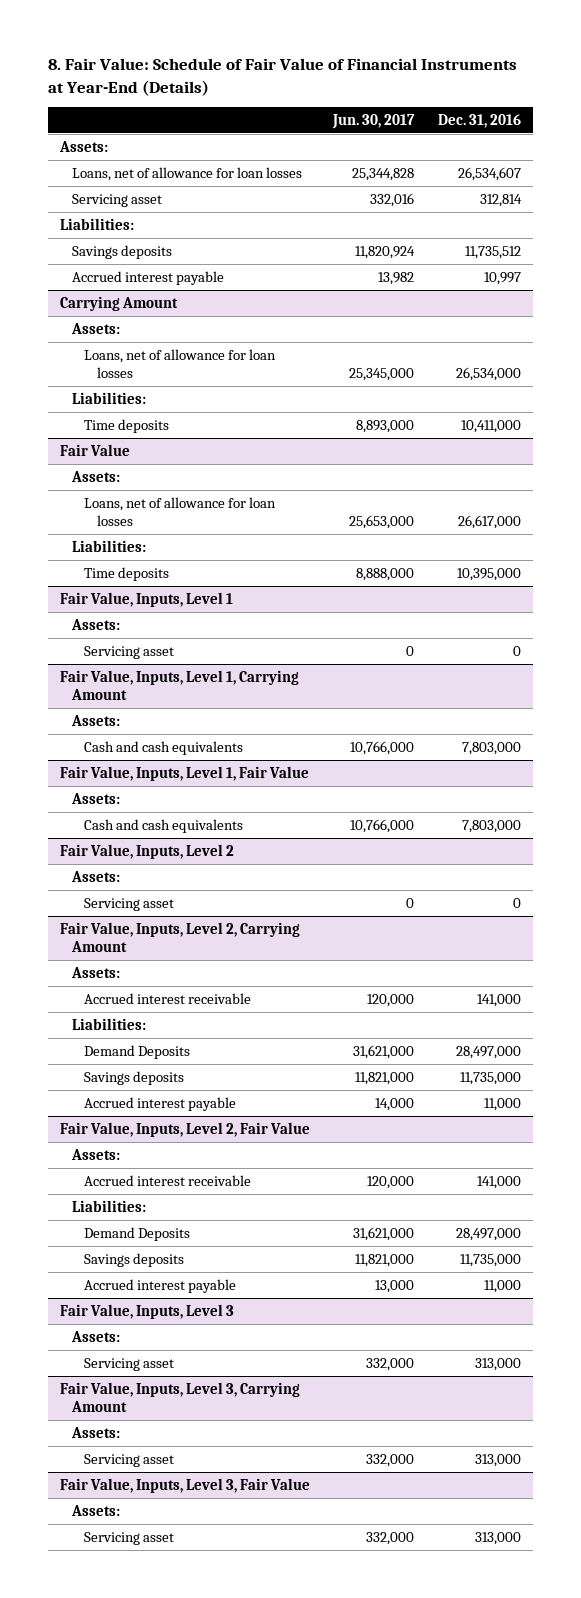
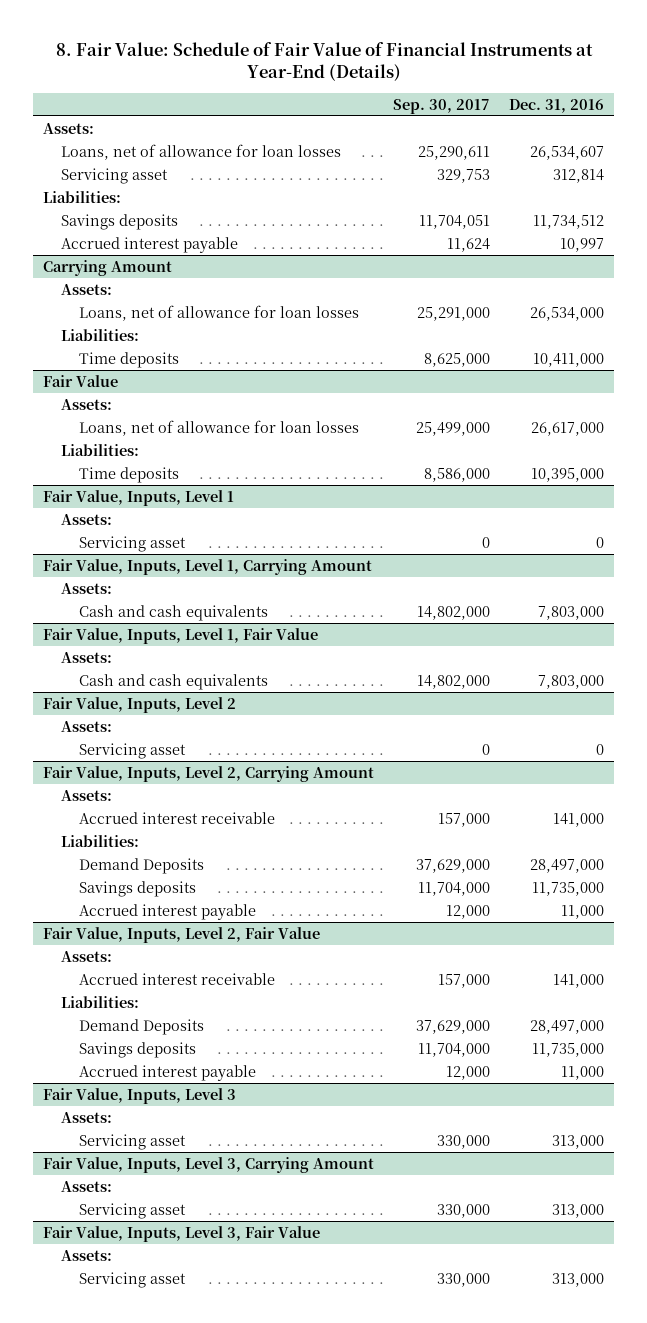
[332,113,416,129] Jun. 30, 2017 -> none
none -> [393,98,491,114] Sep. 30, 2017
[464,245,521,259] 11,735,512 -> [533,214,605,229] 11,734,512

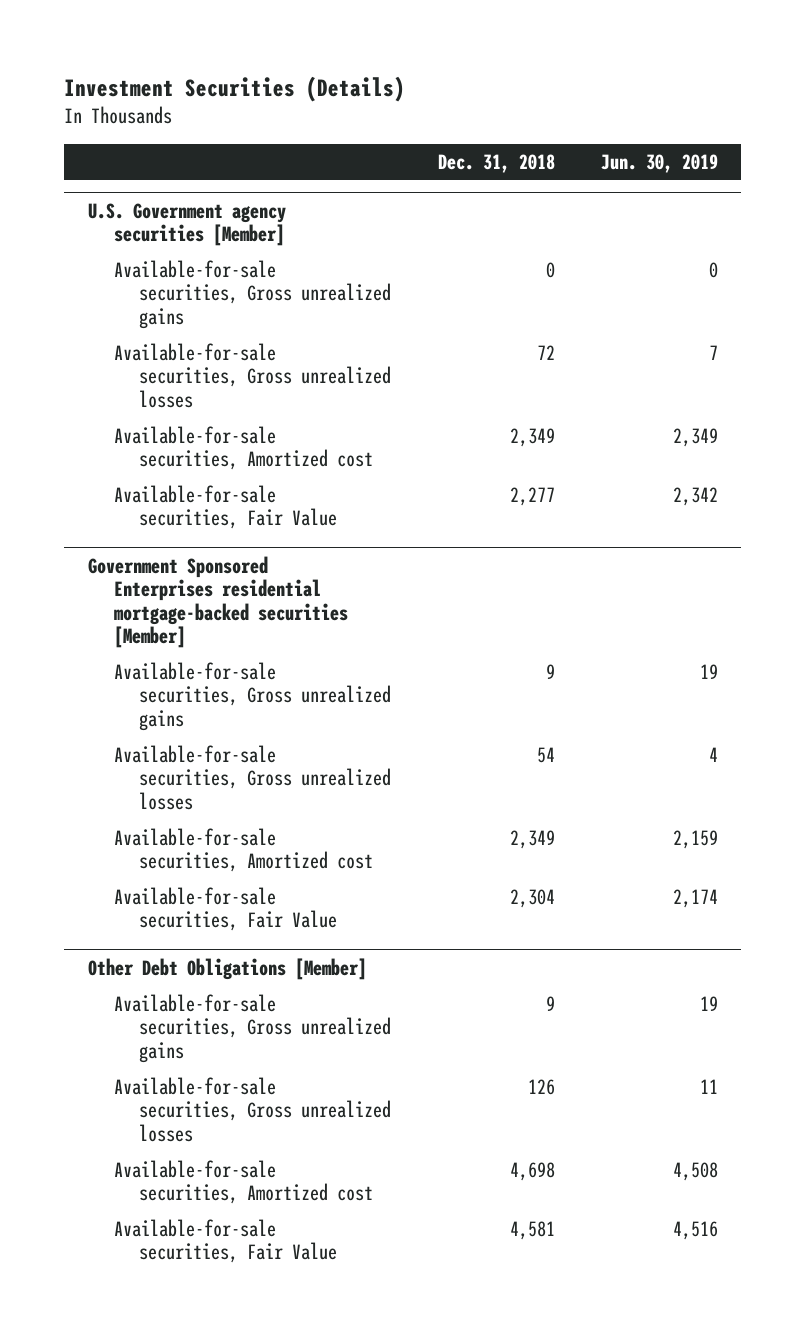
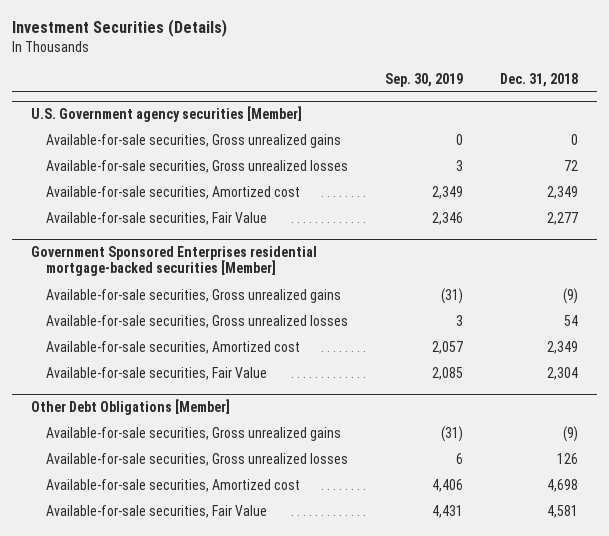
[600,153,718,173] Jun. 30, 2019 -> none
none -> [385,72,464,87] Sep. 30, 2019
[545,664,555,680] 9 -> [563,287,579,304] (9)
[545,996,555,1012] 9 -> [563,425,579,442] (9)

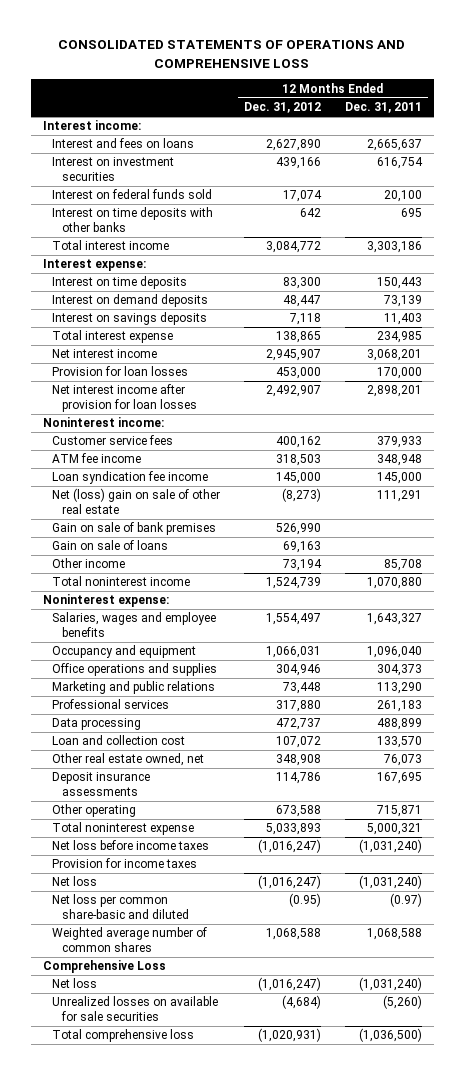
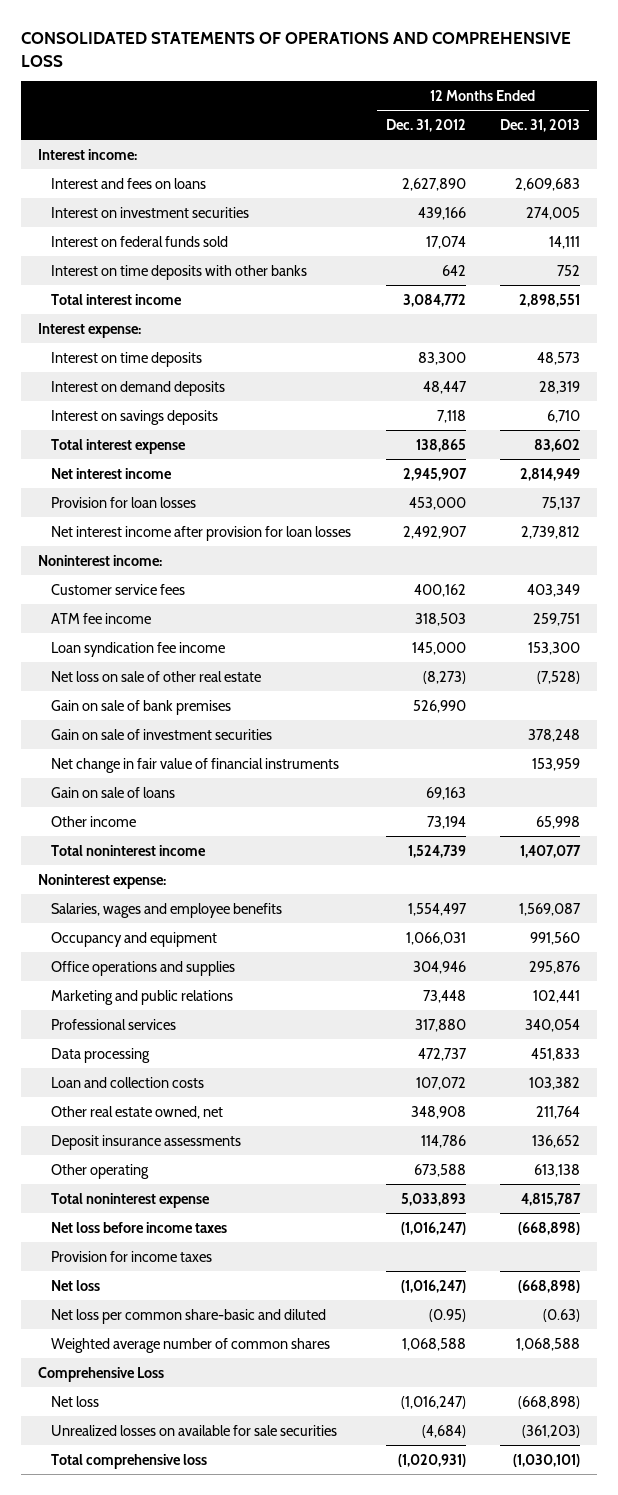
[344,102,422,114] Dec. 31, 2011 -> none
none -> [499,118,580,132] Dec. 31, 2013
[52,488,221,514] Net (loss) gain on sale of other real estate -> [51,670,262,682] Net loss on sale of other real estate
none -> [51,728,273,740] Gain on sale of investment securities
none -> [51,757,340,773] Net change in fair value of financial instruments
[52,735,186,746] Loan and collection cost -> [51,1076,205,1088] Loan and collection costs

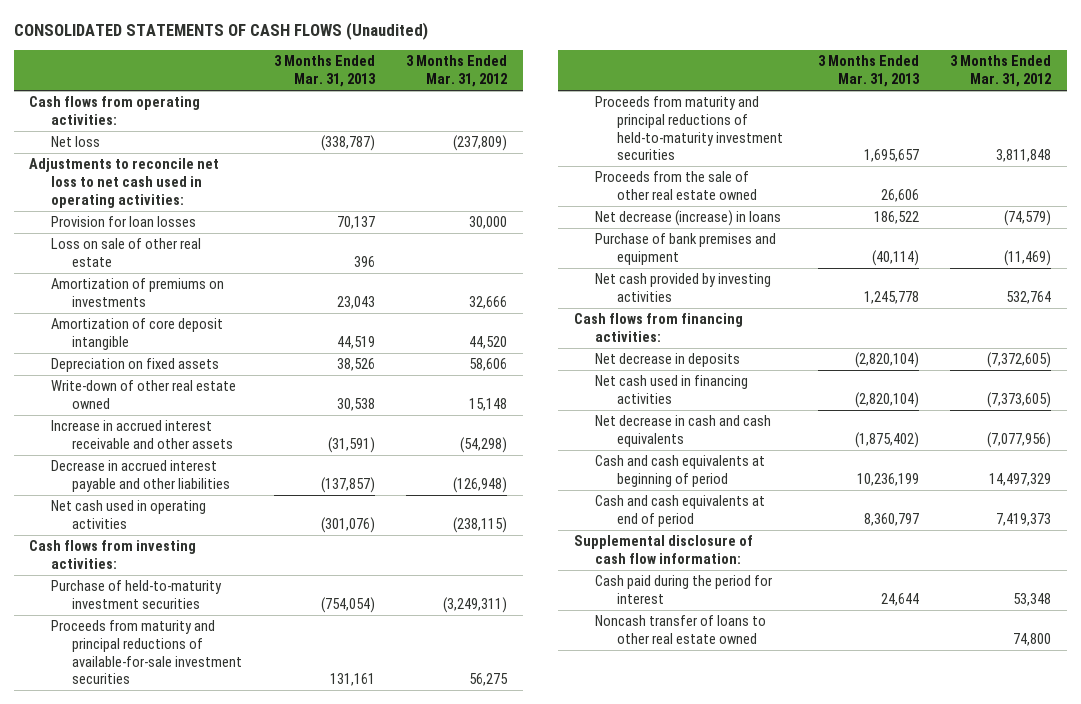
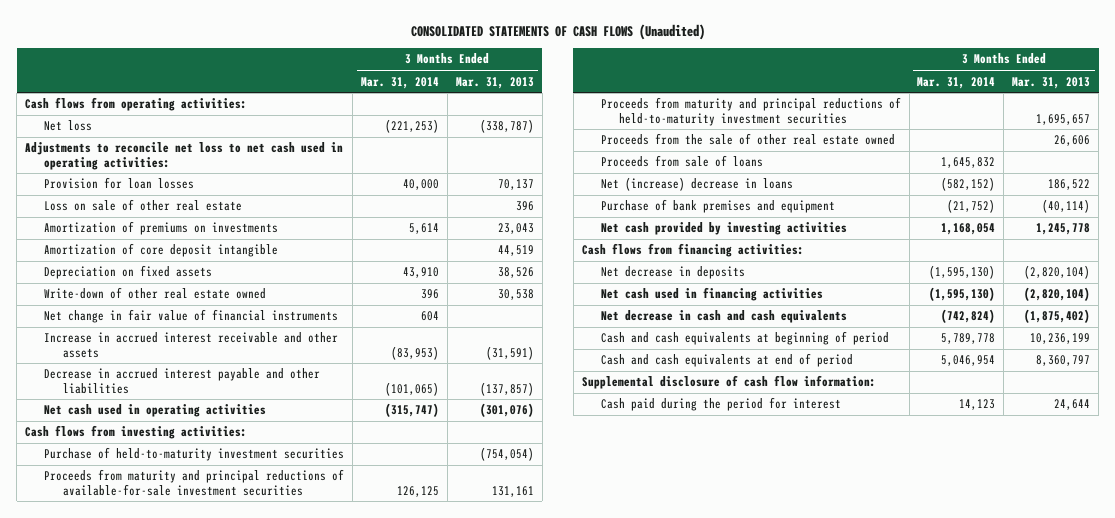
[405,55,507,88] 3 Months Ended Mar. 31, 2012 -> none
none -> [360,76,439,89] Mar. 31, 2014
none -> [43,309,338,324] Net change in fair value of financial instruments
none -> [600,155,763,168] Proceeds from sale of loans
[595,210,782,227] Net decrease (increase) in loans -> [600,177,793,192] Net (increase) decrease in loans
[595,615,767,644] Noncash transfer of loans to other real estate owned -> none

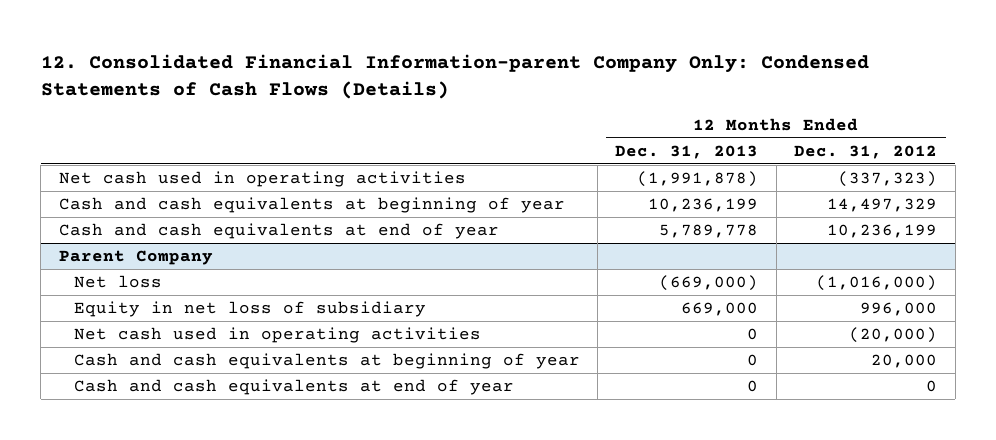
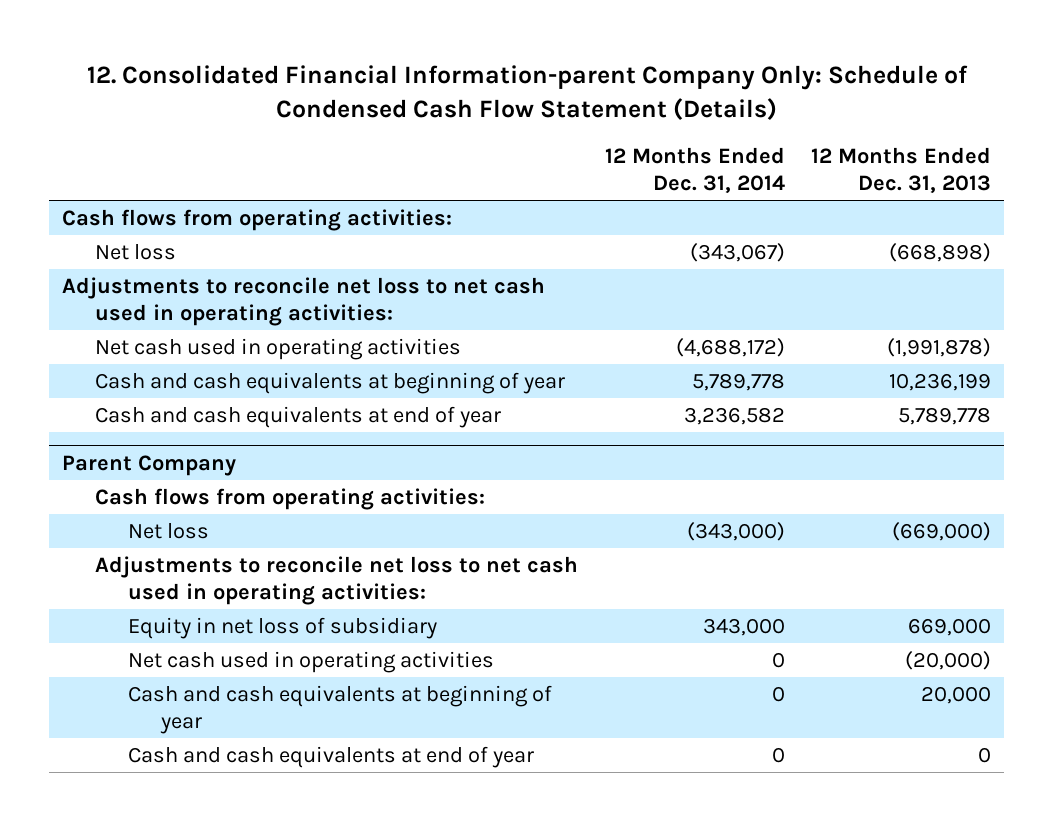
[40,53,869,99] 12. Consolidated Financial Information-parent Company Only: Condensed Statements of Cash Flows (Details) -> [86,65,968,121] 12. Consolidated Financial Information-parent Company Only: Schedule of Condensed Cash Flow Statement (Details)
[794,144,938,159] Dec. 31, 2012 -> none
none -> [604,146,785,194] 12 Months Ended Dec. 31, 2014
none -> [62,208,453,231] Cash flows from operating activities:
none -> [95,243,177,260] Net loss
none -> [62,276,546,327] Adjustments to reconcile net loss to net cash used in operating activities:
none -> [95,487,486,510] Cash flows from operating activities:
none -> [95,555,579,606] Adjustments to reconcile net loss to net cash used in operating activities:
[747,328,759,341] 0 -> [905,650,992,670] (20,000)
[747,354,759,367] 0 -> [921,685,992,704] 20,000

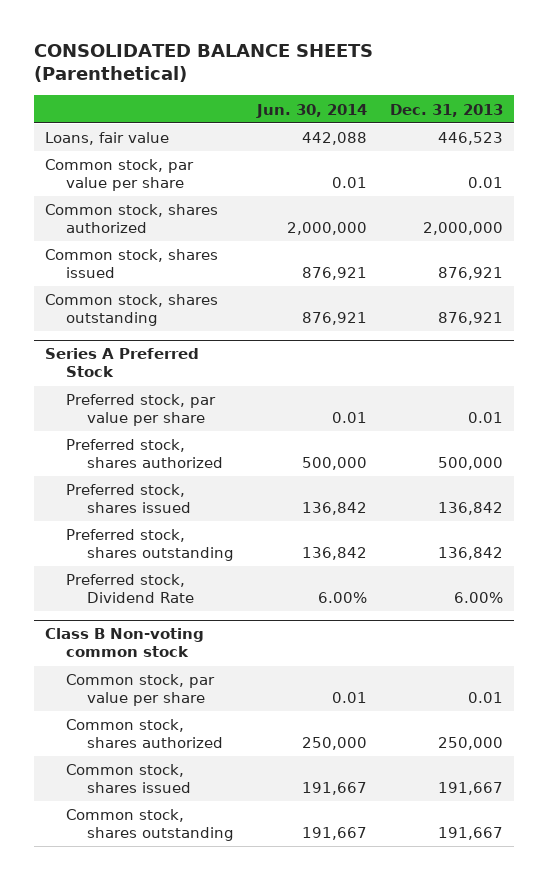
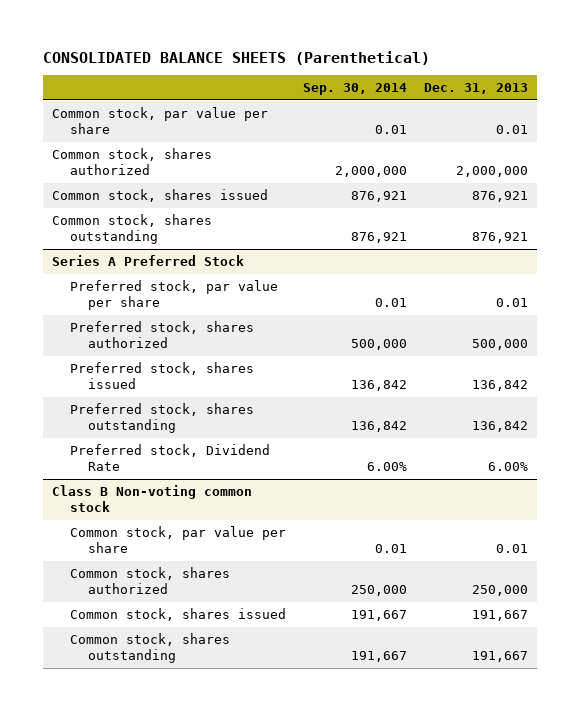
[255,103,367,118] Jun. 30, 2014 -> none
none -> [303,83,408,96] Sep. 30, 2014
[45,132,170,146] Loans, fair value -> none

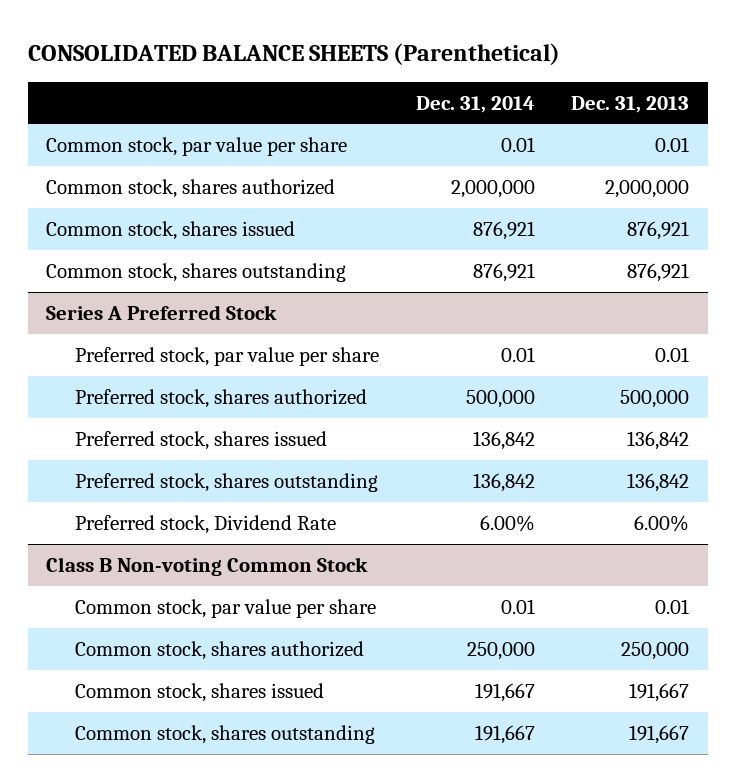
[303,83,408,96] Sep. 30, 2014 -> none
none -> [415,95,535,113] Dec. 31, 2014
[51,484,252,513] Class B Non-voting common stock -> [46,557,369,577] Class B Non-voting Common Stock

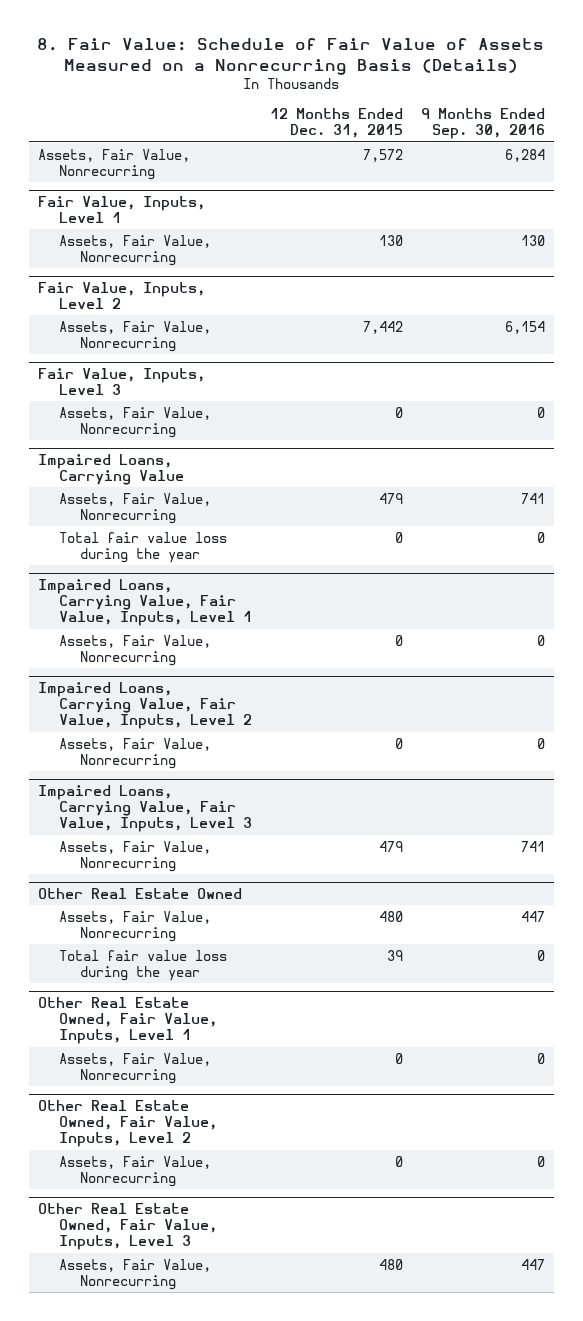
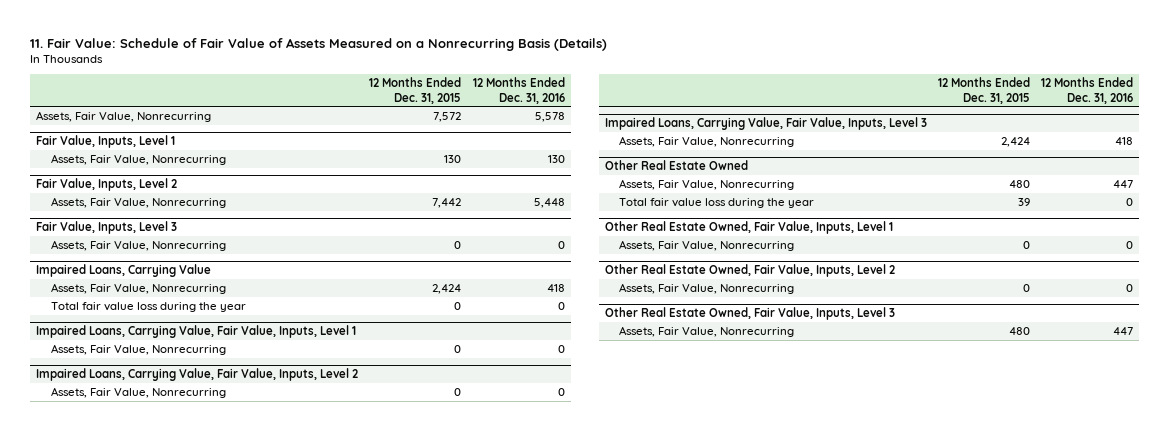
[37,38,545,75] 8. Fair Value: Schedule of Fair Value of Assets Measured on a Nonrecurring Basis (Details) -> [30,37,608,51] 11. Fair Value: Schedule of Fair Value of Assets Measured on a Nonrecurring Basis (Details)
[420,108,545,140] 9 Months Ended Sep. 30, 2016 -> none
none -> [472,77,565,104] 12 Months Ended Dec. 31, 2016
[378,492,403,504] 479 -> [432,283,462,294] 2,424
[378,840,403,852] 479 -> [1000,136,1030,147] 2,424

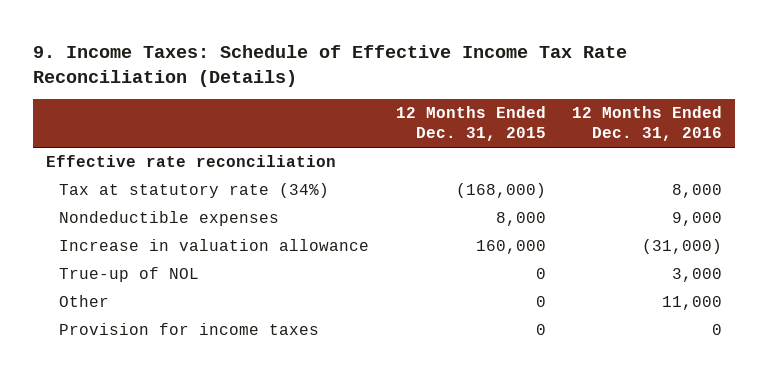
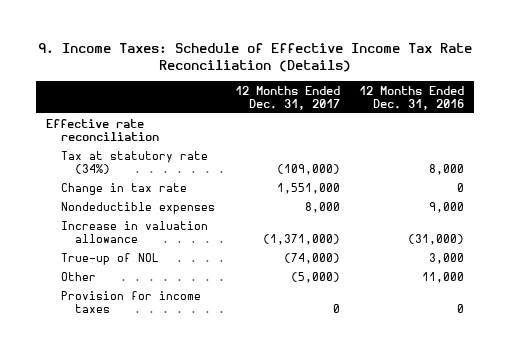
[395,106,546,142] 12 Months Ended Dec. 31, 2015 -> none
none -> [234,85,340,110] 12 Months Ended Dec. 31, 2017
none -> [60,182,187,195] Change in tax rate

